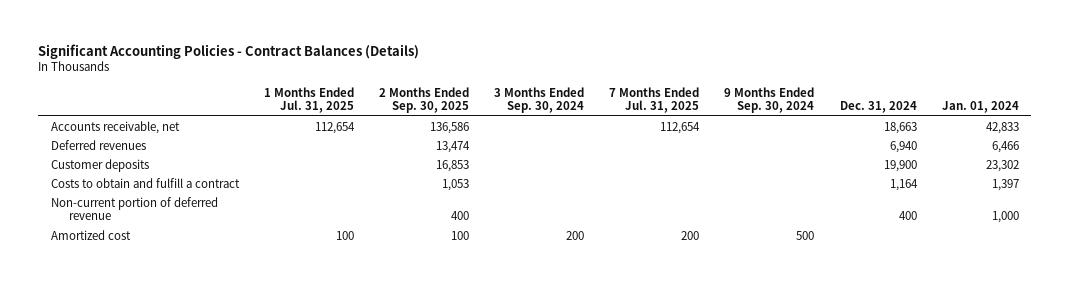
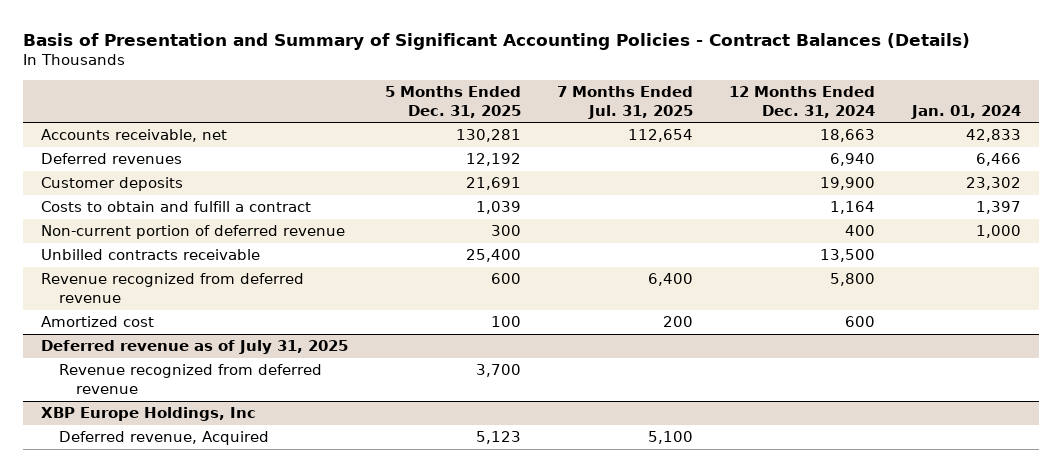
[38,43,420,59] Significant Accounting Policies - Contract Balances (Details) -> [23,32,971,50] Basis of Presentation and Summary of Significant Accounting Policies - Contract Balances (Details)
[263,86,354,114] 1 Months Ended Jul. 31, 2025 -> none
[378,86,469,114] 2 Months Ended Sep. 30, 2025 -> none
[494,86,585,114] 3 Months Ended Sep. 30, 2024 -> none
[724,86,815,114] 9 Months Ended Sep. 30, 2024 -> none
[839,101,917,114] Dec. 31, 2024 -> none
none -> [384,86,521,118] 5 Months Ended Dec. 31, 2025
none -> [729,86,876,118] 12 Months Ended Dec. 31, 2024
none -> [41,249,261,261] Unbilled contracts receivable
none -> [41,273,305,303] Revenue recognized from deferred revenue
none -> [41,340,349,355] Deferred revenue as of July 31, 2025
none -> [58,364,322,394] Revenue recognized from deferred revenue
none -> [41,407,257,422] XBP Europe Holdings, Inc
none -> [58,431,269,446] Deferred revenue, Acquired

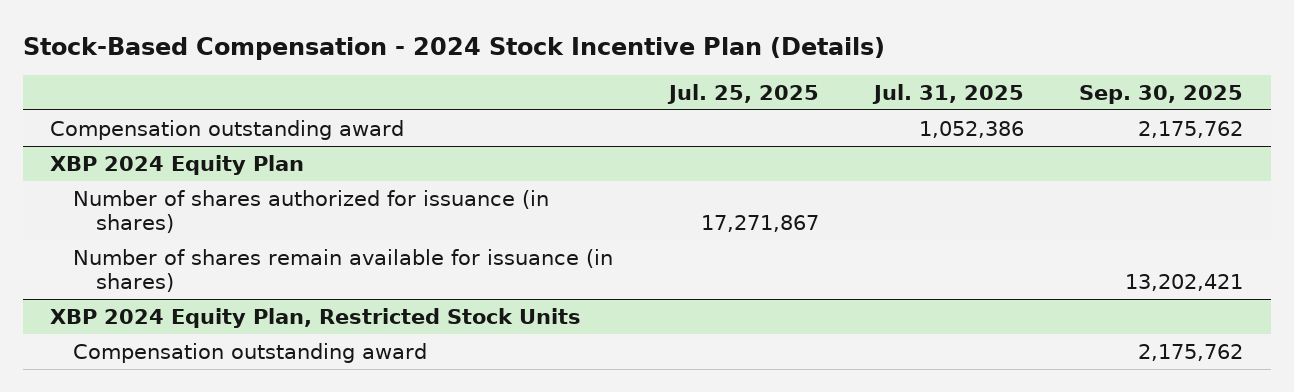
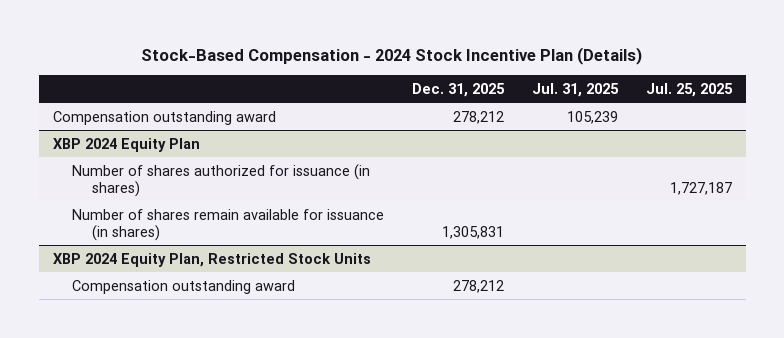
[1079,84,1244,104] Sep. 30, 2025 -> none
none -> [412,82,506,97] Dec. 31, 2025
[918,120,1024,138] 1,052,386 -> [566,110,618,124] 105,239
[700,214,819,232] 17,271,867 -> [669,181,732,195] 1,727,187

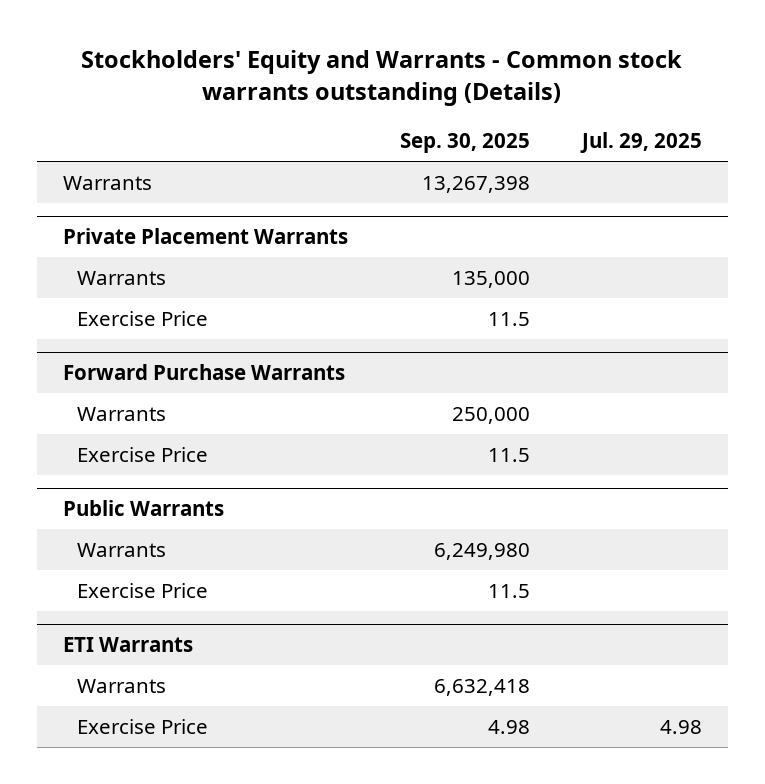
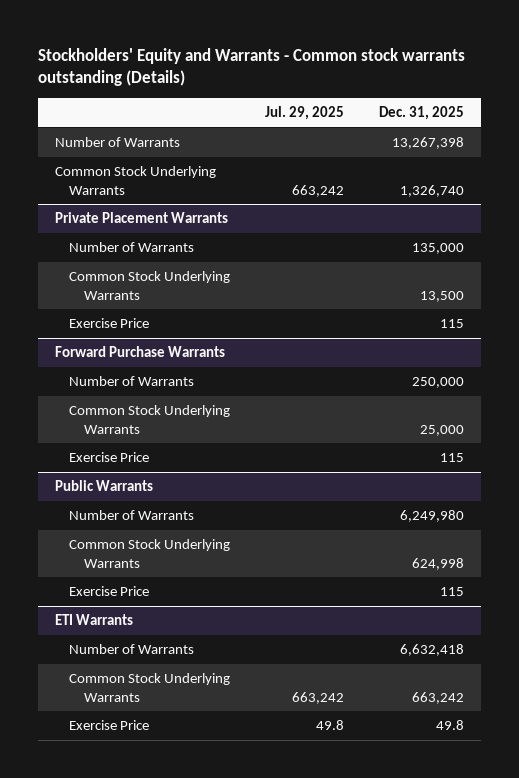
[399,132,530,153] Sep. 30, 2025 -> none
none -> [378,106,464,121] Dec. 31, 2025
[62,175,152,190] Warrants -> [55,137,181,148] Number of Warrants
none -> [55,166,217,195] Common Stock Underlying Warrants
[77,270,167,285] Warrants -> [69,242,195,253] Number of Warrants
none -> [69,271,231,300] Common Stock Underlying Warrants
[77,406,167,421] Warrants -> [69,376,195,387] Number of Warrants
none -> [69,405,231,434] Common Stock Underlying Warrants
[77,542,167,557] Warrants -> [69,510,195,521] Number of Warrants
none -> [69,539,231,568] Common Stock Underlying Warrants
[77,678,167,693] Warrants -> [69,644,195,655] Number of Warrants
none -> [69,673,231,702] Common Stock Underlying Warrants
[659,719,702,734] 4.98 -> [315,720,344,731] 49.8

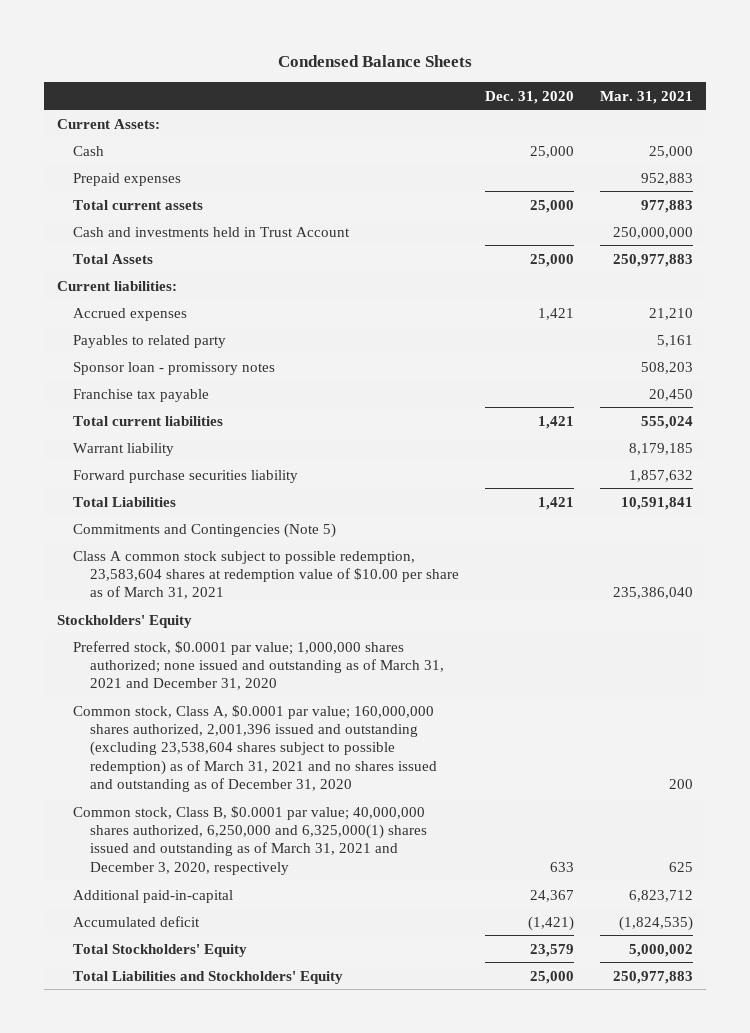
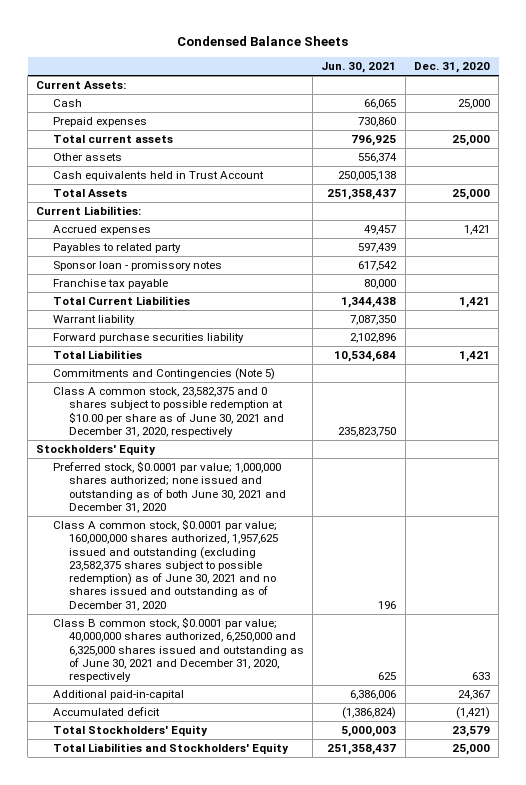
[599,90,693,104] Mar. 31, 2021 -> none
none -> [321,62,397,74] Jun. 30, 2021
none -> [52,153,122,162] Other assets
[73,226,351,237] Cash and investments held in Trust Account -> [52,171,264,182] Cash equivalents held in Trust Account
[56,280,177,291] Current liabilities: -> [36,206,142,216] Current Liabilities:
[73,415,224,426] Total current liabilities -> [52,296,190,306] Total Current Liabilities
[73,550,460,600] Class A common stock subject to possible redemption, 23,583,604 shares at redemption value of $10.00 per share as of March 31, 2021 -> [52,387,284,437] Class A common stock, 23,582,375 and 0 shares subject to possible redemption at $10.00 per share as of June 30, 2021 and December 31, 2020, respectively
[73,640,445,691] Preferred stock, $0.0001 par value; 1,000,000 shares authorized; none issued and outstanding as of March 31, 2021 and December 31, 2020 -> [52,461,286,513] Preferred stock, $0.0001 par value; 1,000,000 shares authorized; none issued and outstanding as of both June 30, 2021 and December 31, 2020
[73,704,438,793] Common stock, Class A, $0.0001 par value; 160,000,000 shares authorized, 2,001,396 issued and outstanding (excluding 23,538,604 shares subject to possible redemption) as of March 31, 2021 and no shares issued and outstanding as of December 31, 2020 -> [52,519,278,611] Class A common stock, $0.0001 par value; 160,000,000 shares authorized, 1,957,625 issued and outstanding (excluding 23,582,375 shares subject to possible redemption) as of June 30, 2021 and no shares issued and outstanding as of December 31, 2020
[73,805,428,875] Common stock, Class B, $0.0001 par value; 40,000,000 shares authorized, 6,250,000 and 6,325,000(1) shares issued and outstanding as of March 31, 2021 and December 3, 2020, respectively -> [52,617,304,683] Class B common stock, $0.0001 par value; 40,000,000 shares authorized, 6,250,000 and 6,325,000 shares issued and outstanding as of June 30, 2021 and December 31, 2020, respectively

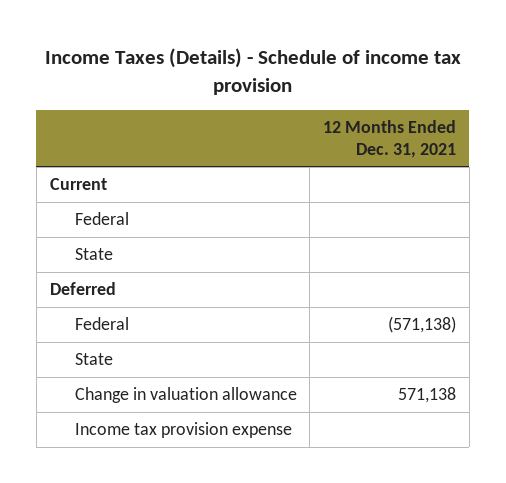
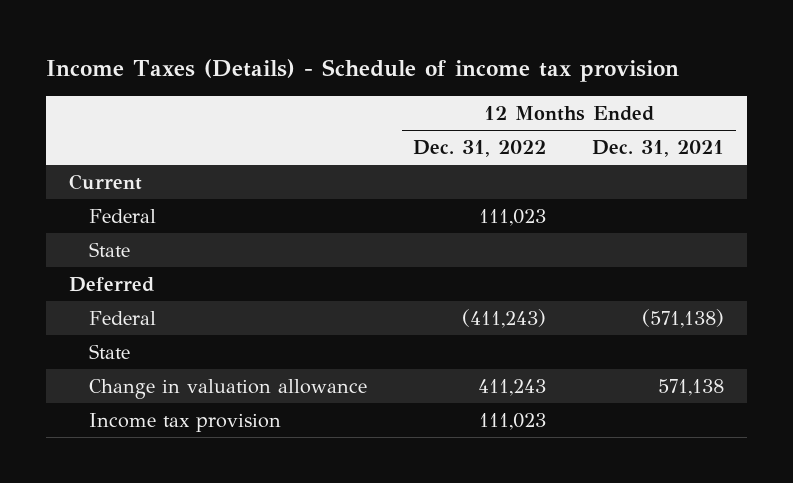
none -> [413,139,547,157] Dec. 31, 2022
[74,422,292,439] Income tax provision expense -> [89,412,282,432] Income tax provision

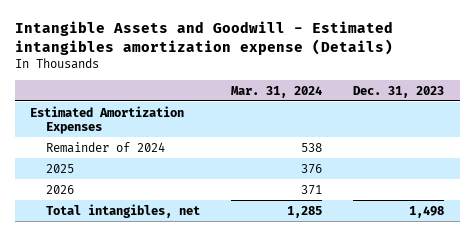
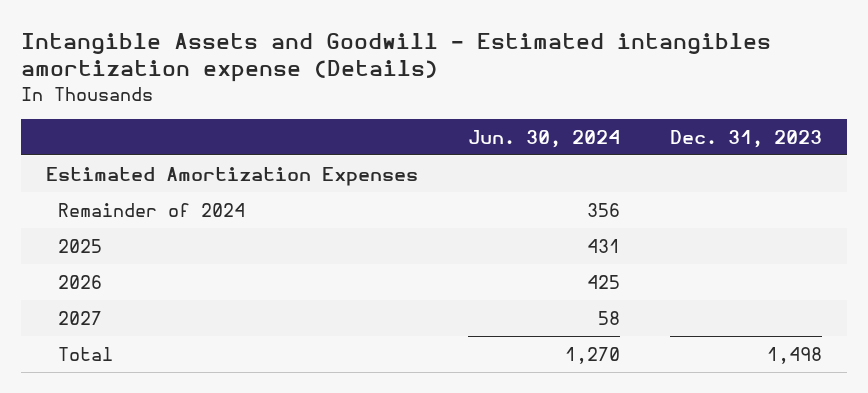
[231,85,323,98] Mar. 31, 2024 -> none
none -> [467,129,620,148] Jun. 30, 2024
none -> [58,310,103,325] 2027
[46,203,201,218] Total intangibles, net -> [58,346,114,361] Total

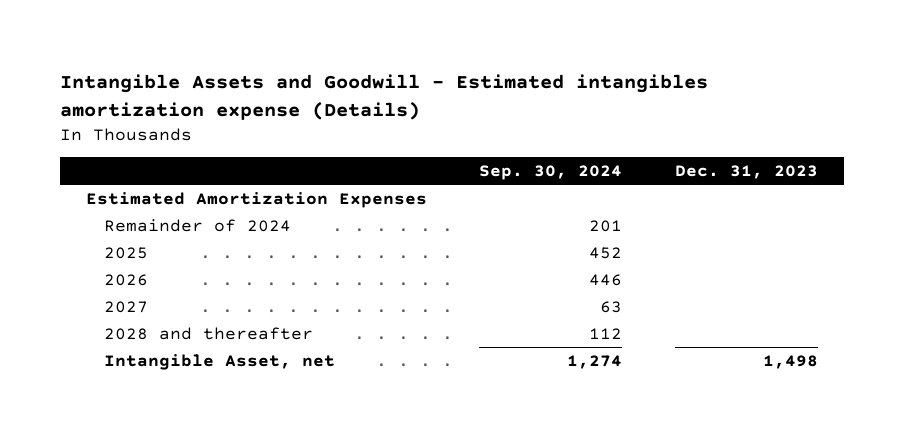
[467,129,620,148] Jun. 30, 2024 -> none
none -> [479,165,623,181] Sep. 30, 2024
none -> [103,326,313,340] 2028 and thereafter
[58,346,114,361] Total -> [103,353,335,370] Intangible Asset, net

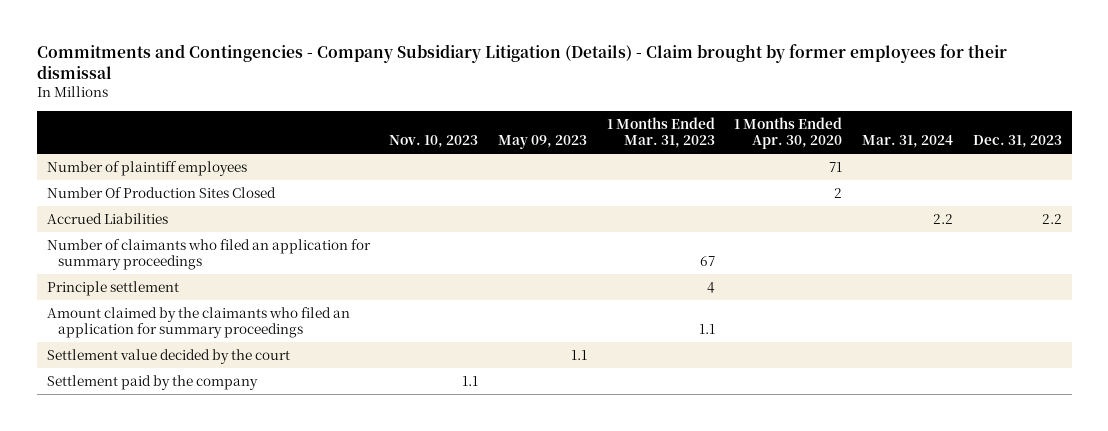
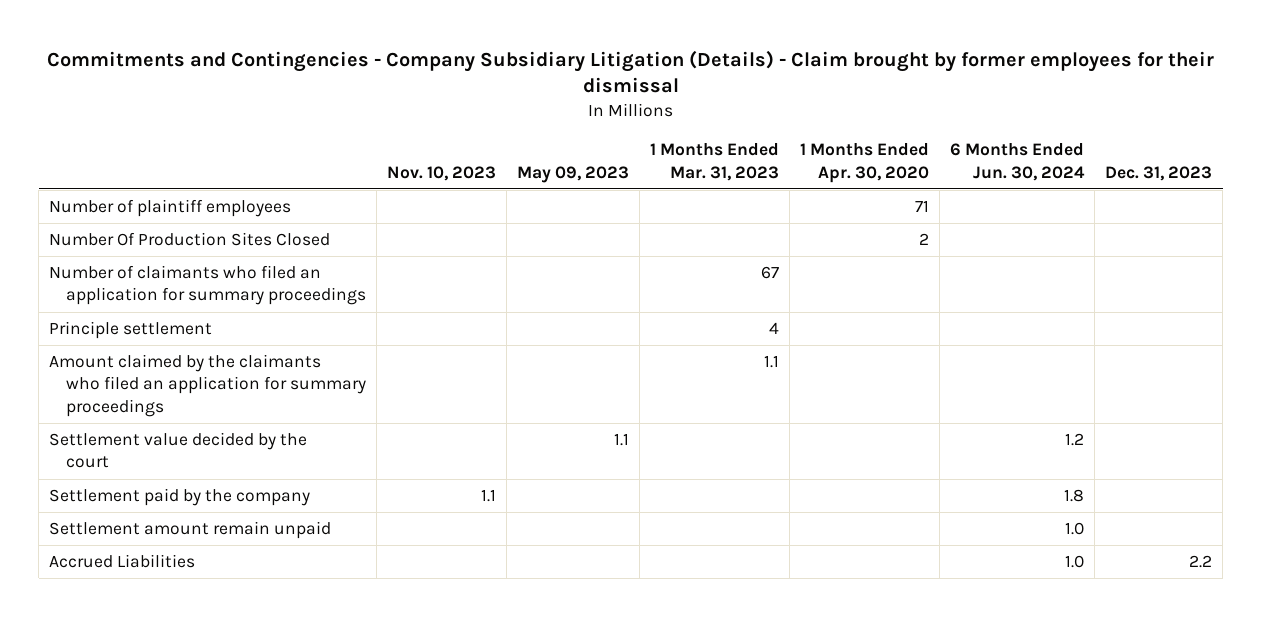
[862,134,954,148] Mar. 31, 2024 -> none
none -> [950,143,1086,181] 6 Months Ended Jun. 30, 2024
none -> [49,521,332,540] Settlement amount remain unpaid
[46,213,168,225] Accrued Liabilities -> [49,554,196,569] Accrued Liabilities

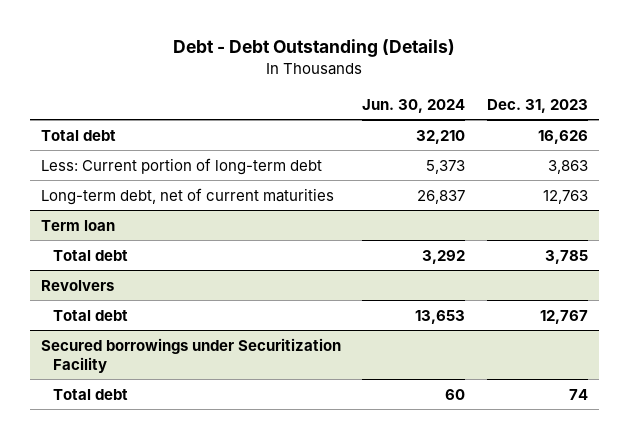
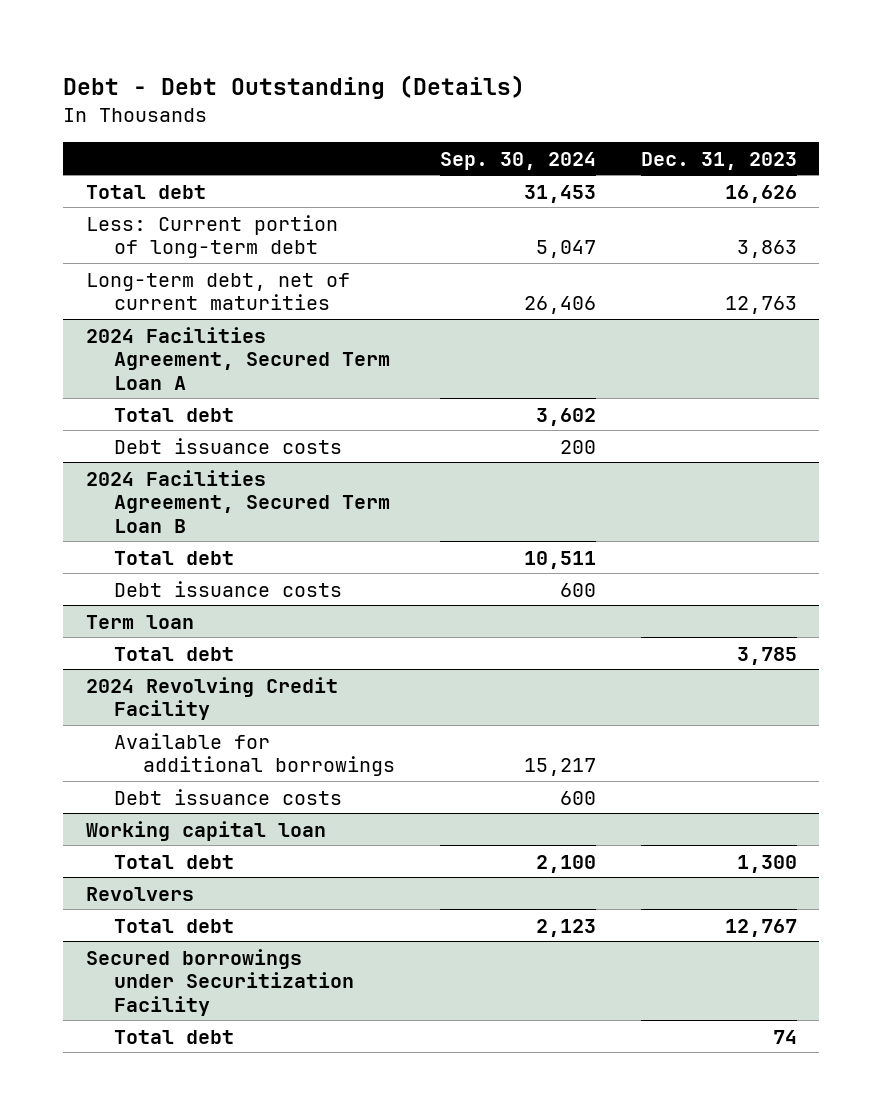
[362,98,466,113] Jun. 30, 2024 -> none
none -> [439,151,596,170] Sep. 30, 2024
none -> [85,326,391,390] 2024 Facilities Agreement, Secured Term Loan A
none -> [114,407,235,422] Total debt
none -> [114,437,343,454] Debt issuance costs
none -> [85,469,391,533] 2024 Facilities Agreement, Secured Term Loan B
none -> [114,550,235,565] Total debt
none -> [114,580,343,597] Debt issuance costs
none -> [85,676,338,721] 2024 Revolving Credit Facility
none -> [114,732,395,777] Available for additional borrowings
none -> [114,788,343,805] Debt issuance costs
none -> [85,820,326,841] Working capital loan
none -> [114,854,235,869] Total debt

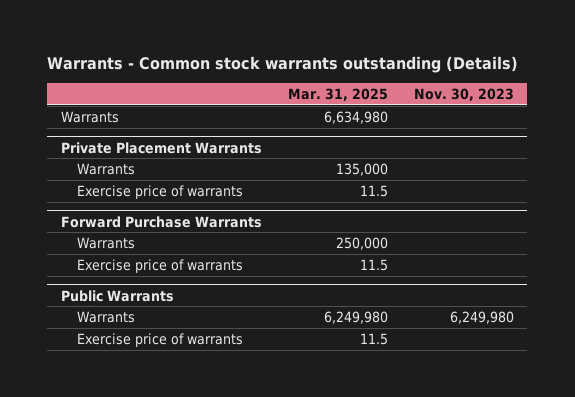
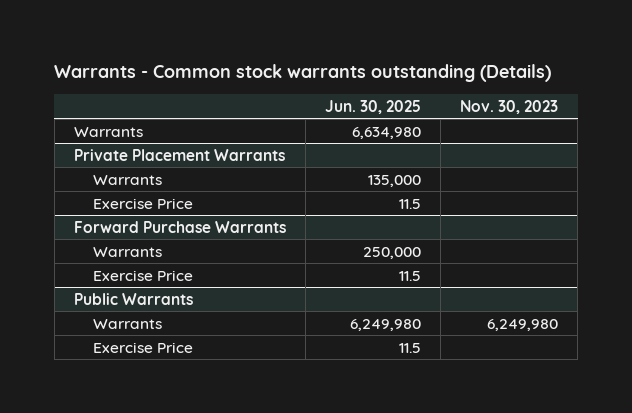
[287,87,388,101] Mar. 31, 2025 -> none
none -> [325,99,422,114] Jun. 30, 2025
[76,185,243,200] Exercise price of warrants -> [93,197,194,209] Exercise Price
[76,259,243,274] Exercise price of warrants -> [93,269,194,281] Exercise Price
[76,333,243,348] Exercise price of warrants -> [93,341,194,353] Exercise Price

